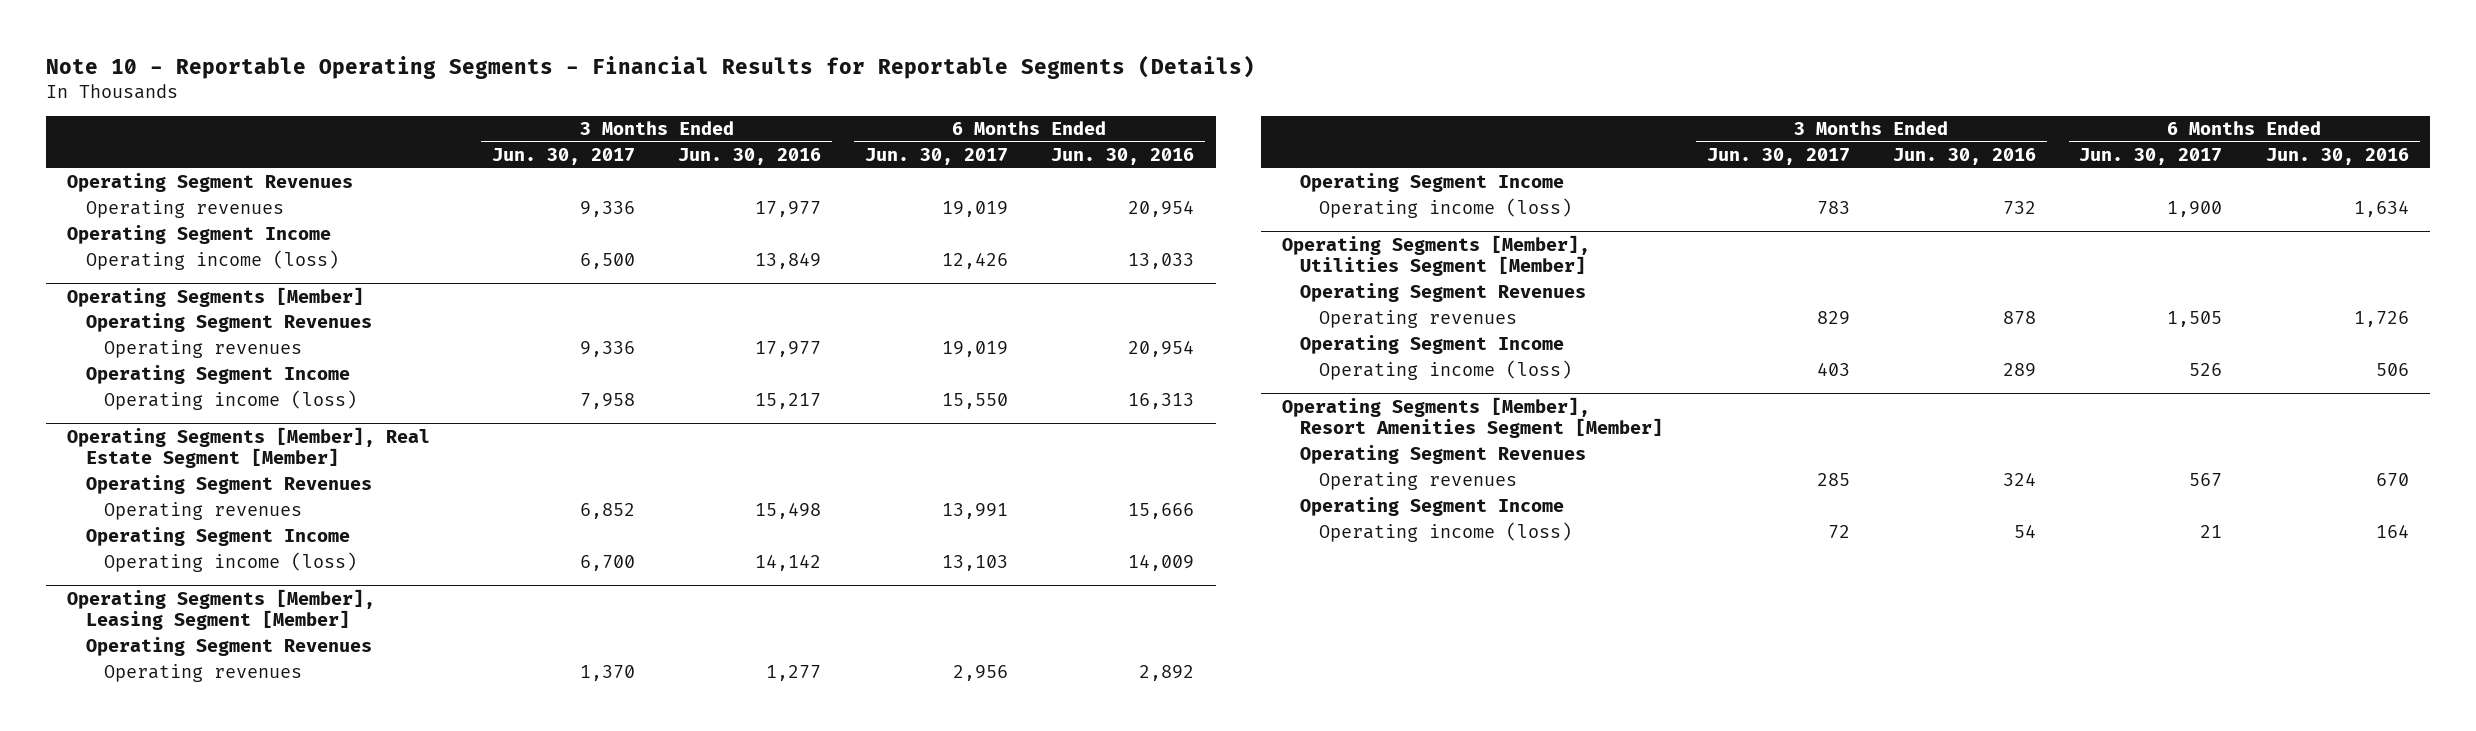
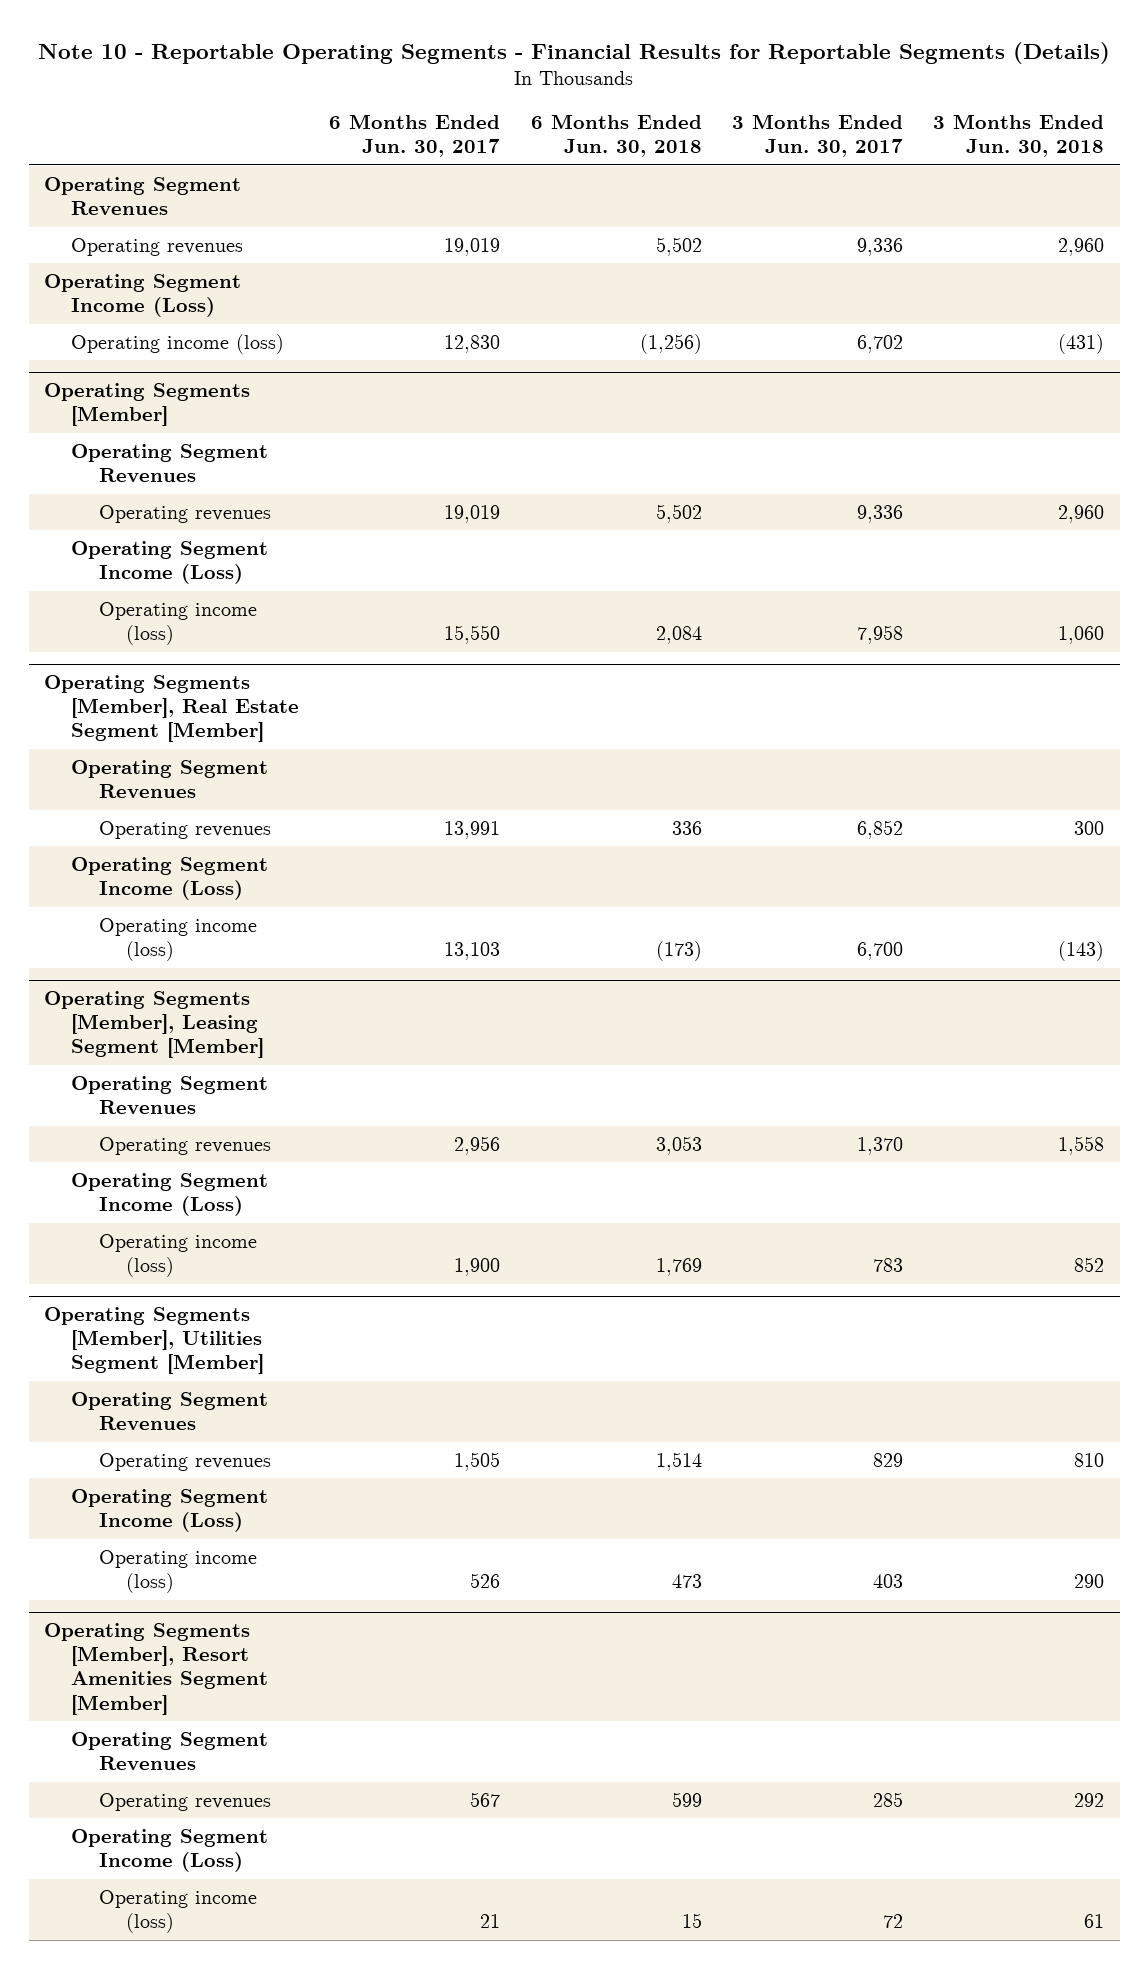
[678,147,822,165] Jun. 30, 2016 -> none
[1050,147,1194,165] Jun. 30, 2016 -> none
none -> [530,113,702,158] 6 Months Ended Jun. 30, 2018
none -> [933,113,1105,158] 3 Months Ended Jun. 30, 2018
[67,225,332,245] Operating Segment Income -> [43,273,241,318] Operating Segment Income (Loss)
[579,253,635,270] 6,500 -> [857,334,904,353] 6,702
[941,253,1008,270] 12,426 -> [444,334,501,353] 12,830
[85,365,350,385] Operating Segment Income -> [71,540,269,585] Operating Segment Income (Loss)
[85,527,350,547] Operating Segment Income -> [71,856,269,901] Operating Segment Income (Loss)
[1300,173,1565,193] Operating Segment Income -> [71,1172,269,1217] Operating Segment Income (Loss)
[1300,335,1565,355] Operating Segment Income -> [71,1488,269,1533] Operating Segment Income (Loss)
[1300,497,1565,517] Operating Segment Income -> [71,1828,269,1873] Operating Segment Income (Loss)

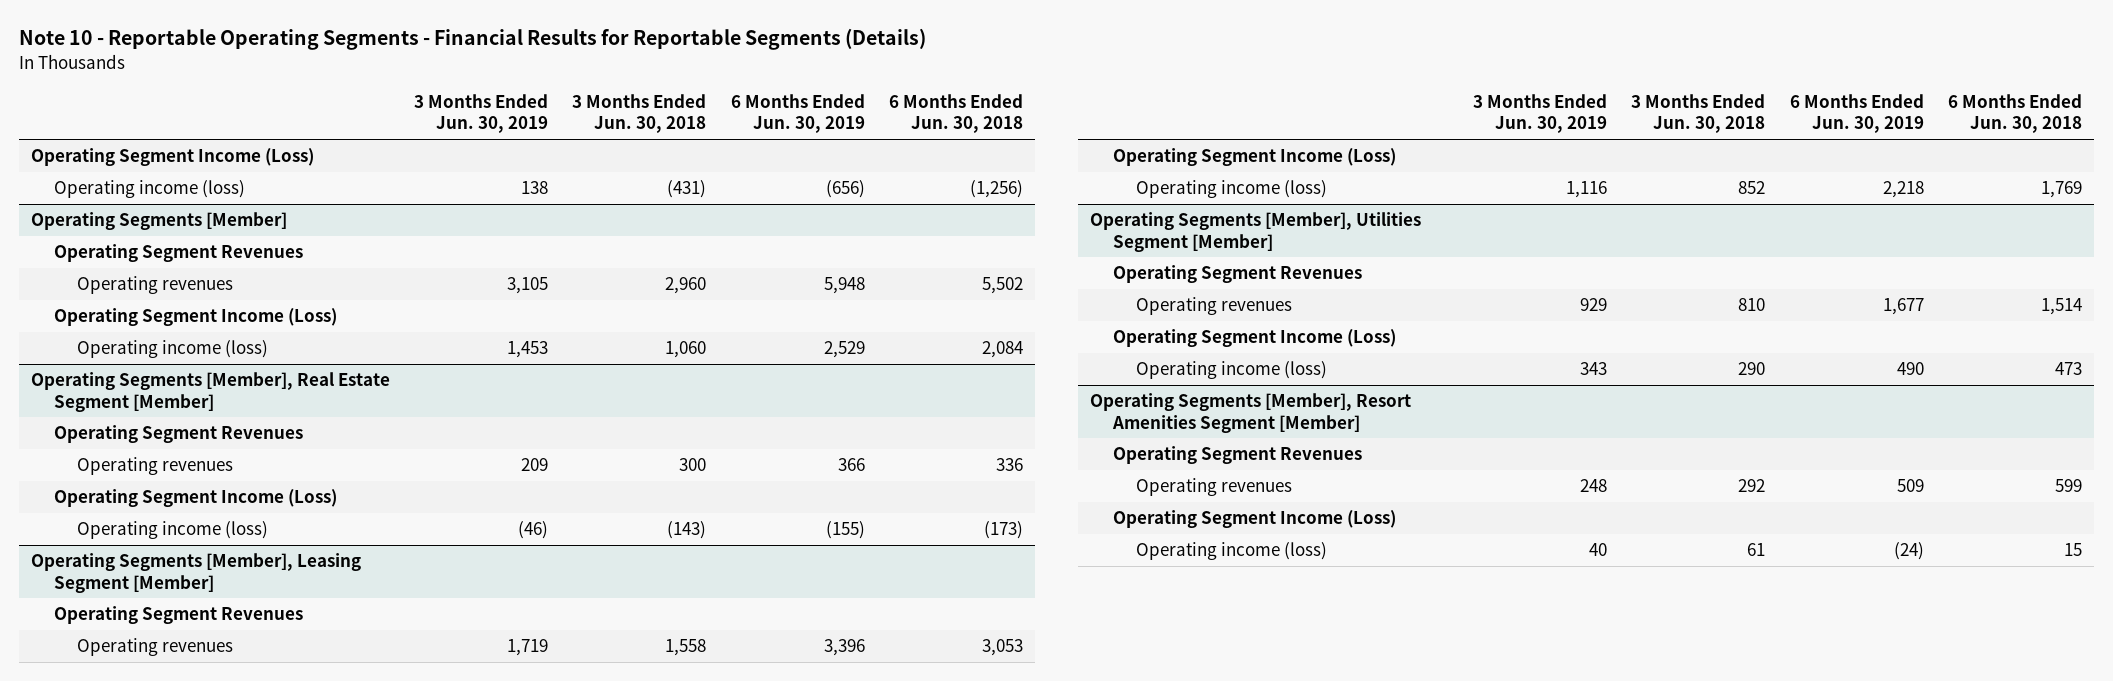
[329,113,501,158] 6 Months Ended Jun. 30, 2017 -> none
[732,113,904,158] 3 Months Ended Jun. 30, 2017 -> none
none -> [414,93,549,134] 3 Months Ended Jun. 30, 2019
none -> [730,93,865,134] 6 Months Ended Jun. 30, 2019
[43,176,241,216] Operating Segment Revenues -> none
[71,237,244,256] Operating revenues -> none

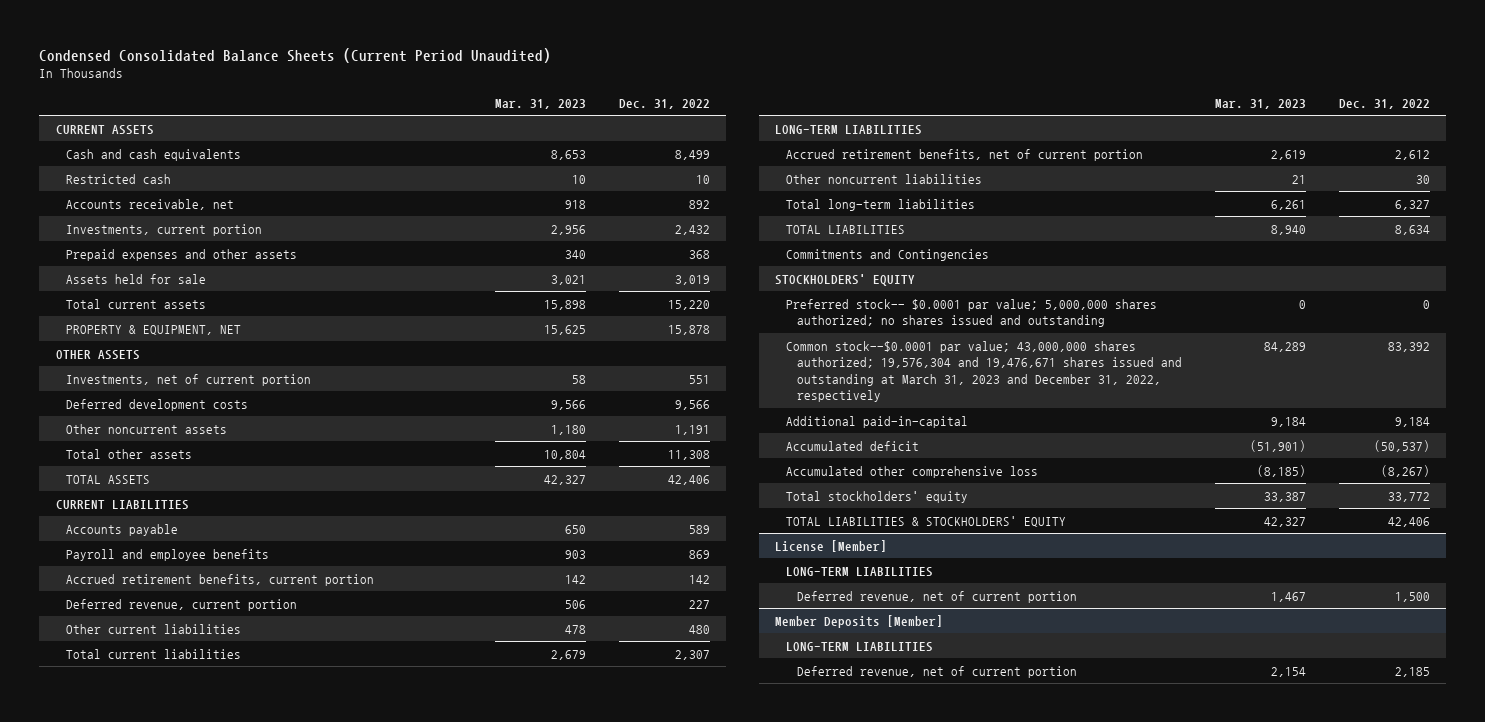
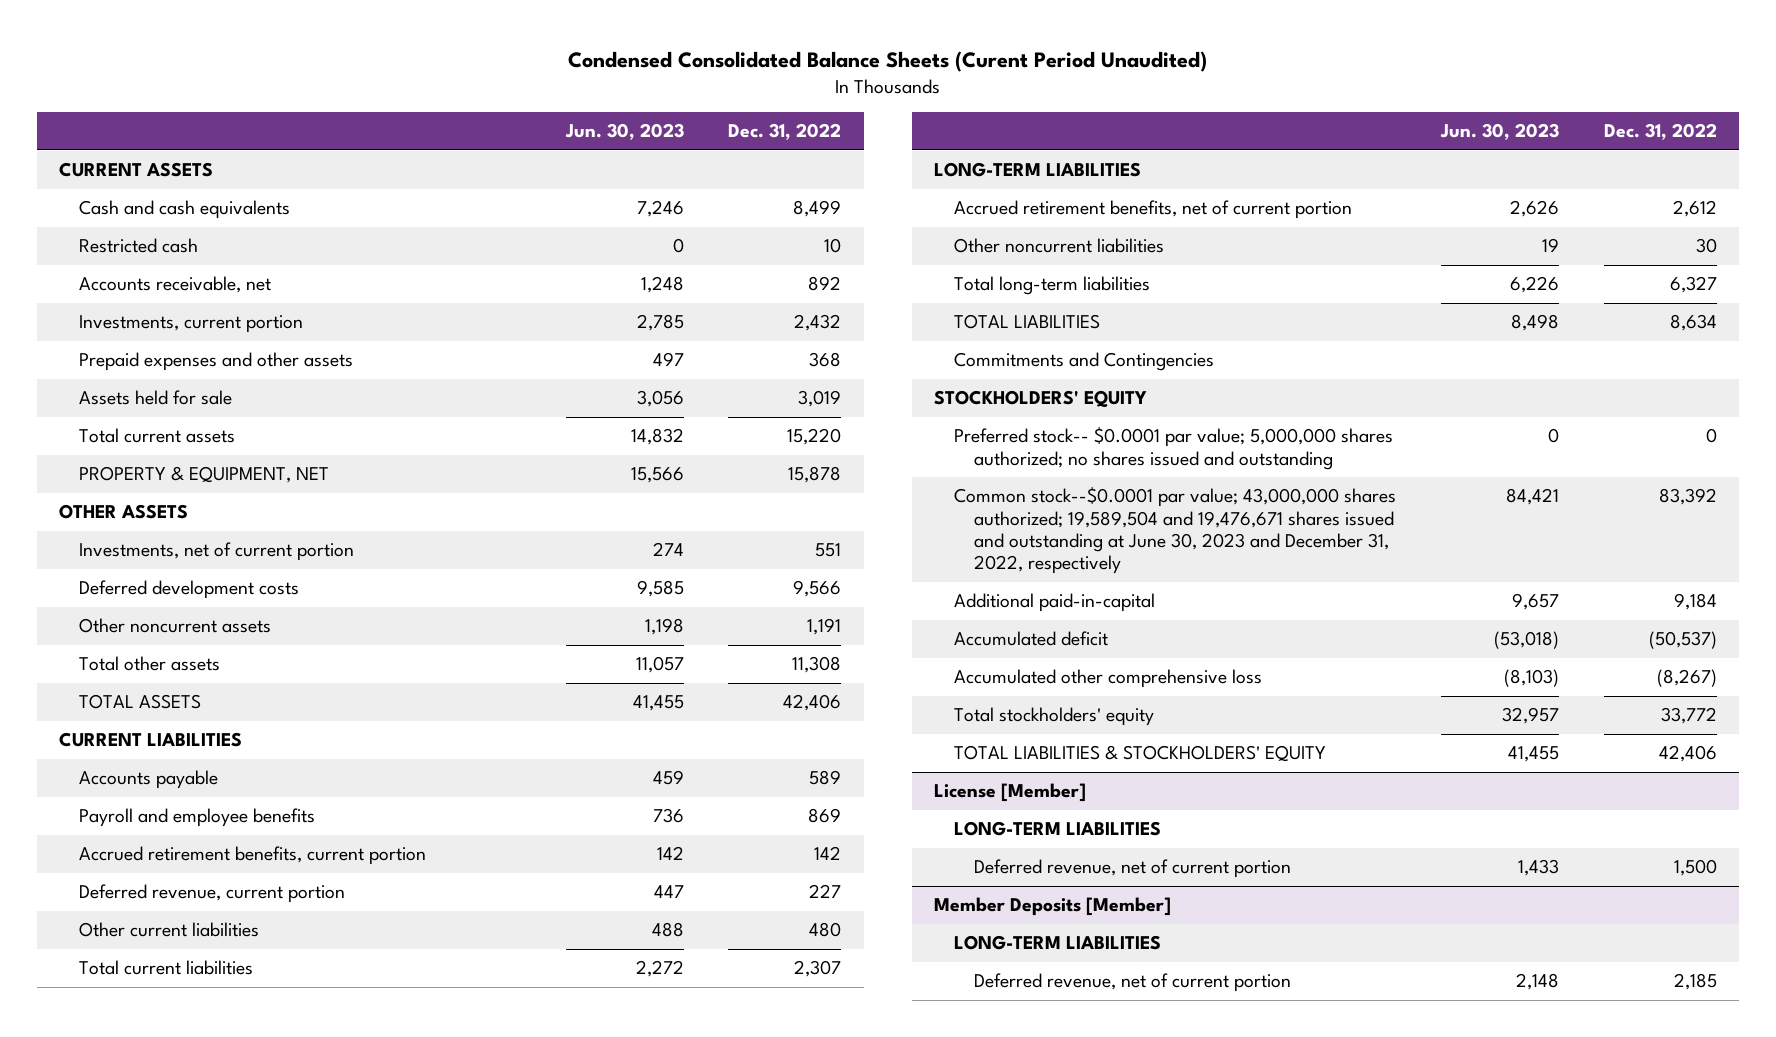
[39,47,552,63] Condensed Consolidated Balance Sheets (Current Period Unaudited) -> [567,50,1207,72] Condensed Consolidated Balance Sheets (Curent Period Unaudited)
[494,99,586,110] Mar. 31, 2023 -> none
none -> [564,123,684,141] Jun. 30, 2023
[786,340,1182,403] Common stock--$0.0001 par value; 43,000,000 shares authorized; 19,576,304 and 19,476,671 shares issued and outstanding at March 31, 2023 and December 31, 2022, respectively -> [954,487,1397,575] Common stock--$0.0001 par value; 43,000,000 shares authorized; 19,589,504 and 19,476,671 shares issued and outstanding at June 30, 2023 and December 31, 2022, respectively

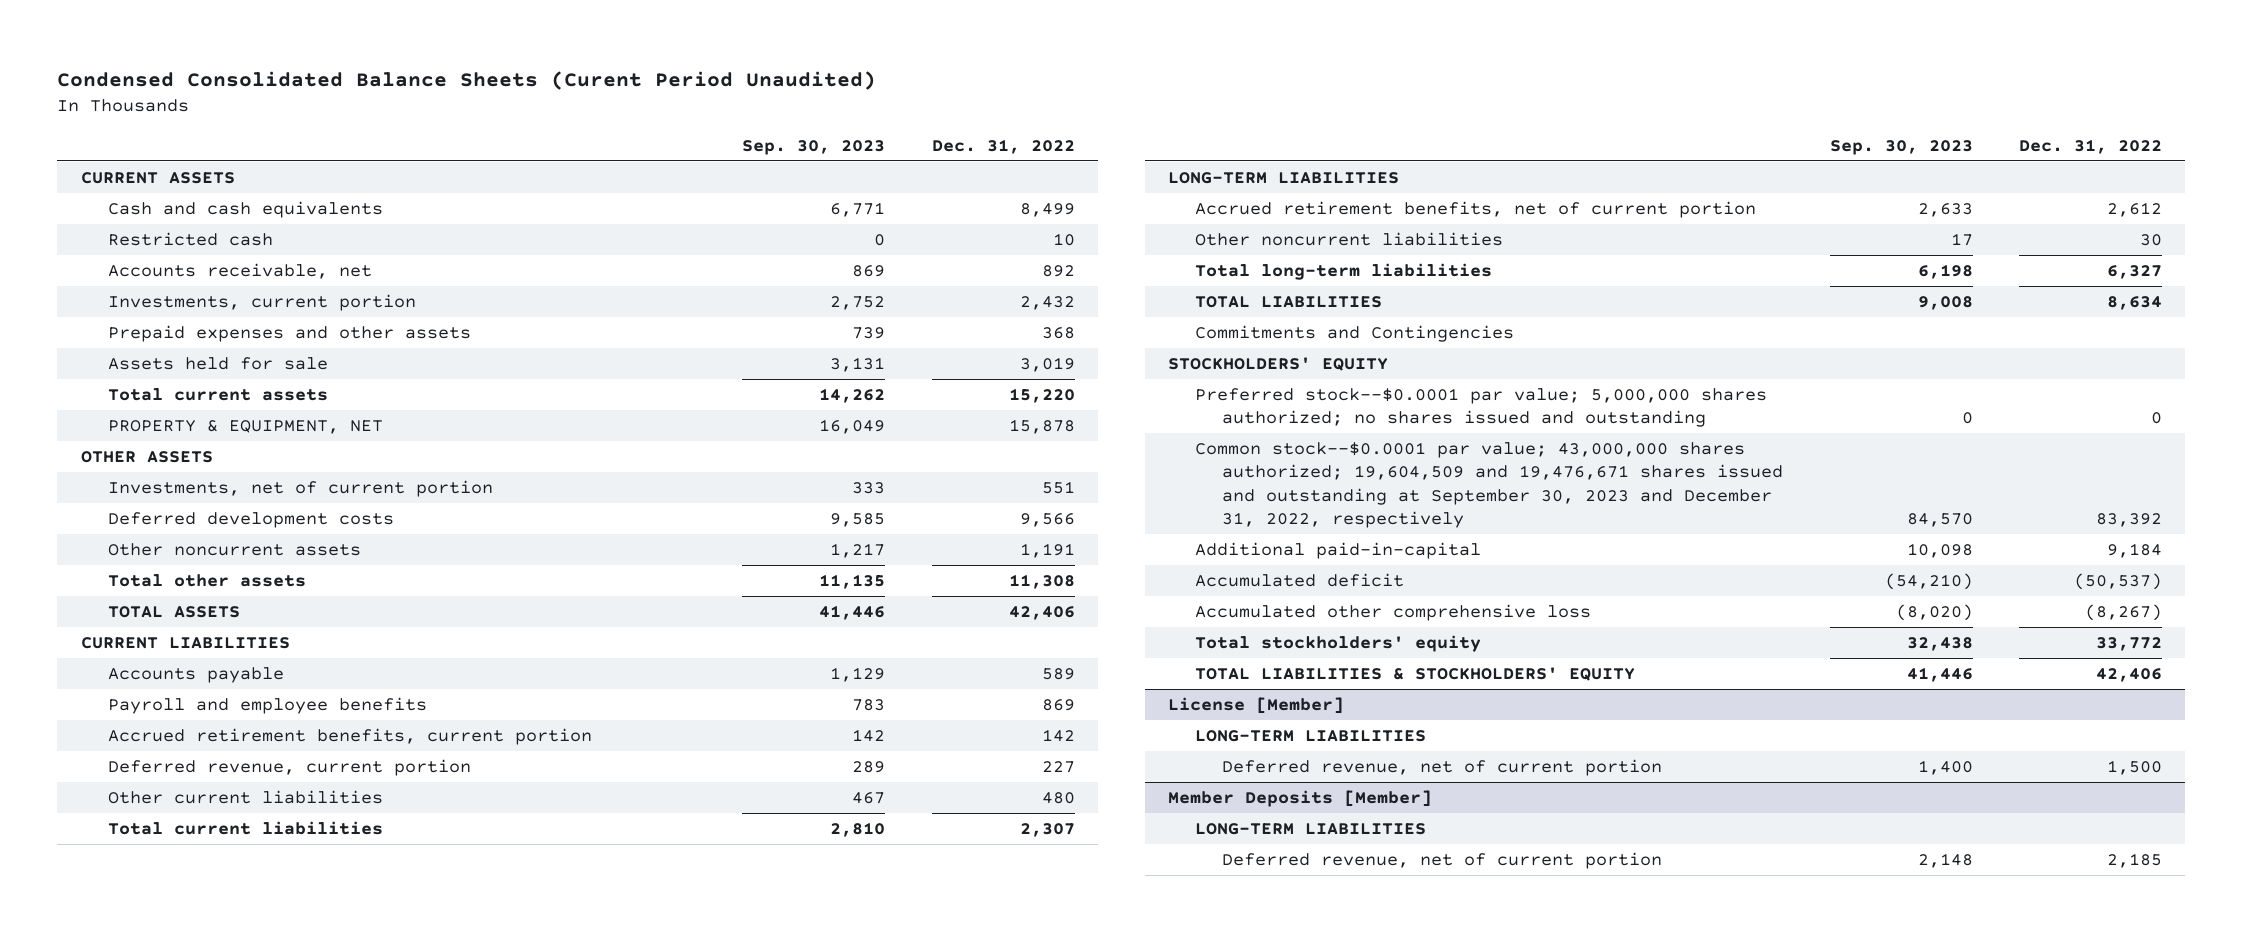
[564,123,684,141] Jun. 30, 2023 -> none
none -> [742,139,886,155] Sep. 30, 2023
[954,427,1394,470] Preferred stock-- $0.0001 par value; 5,000,000 shares authorized; no shares issued and outstanding -> [1194,387,1767,428] Preferred stock--$0.0001 par value; 5,000,000 shares authorized; no shares issued and outstanding
[954,487,1397,575] Common stock--$0.0001 par value; 43,000,000 shares authorized; 19,589,504 and 19,476,671 shares issued and outstanding at June 30, 2023 and December 31, 2022, respectively -> [1194,441,1784,529] Common stock--$0.0001 par value; 43,000,000 shares authorized; 19,604,509 and 19,476,671 shares issued and outstanding at September 30, 2023 and December 31, 2022, respectively

